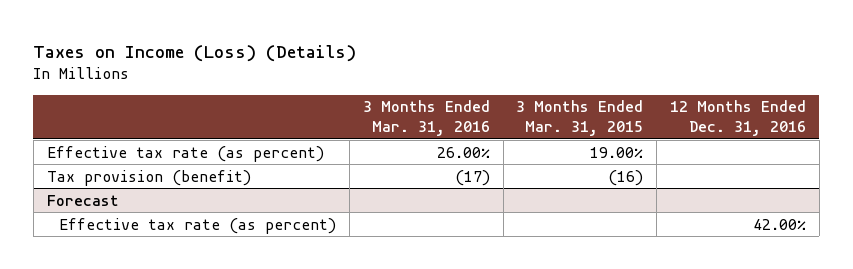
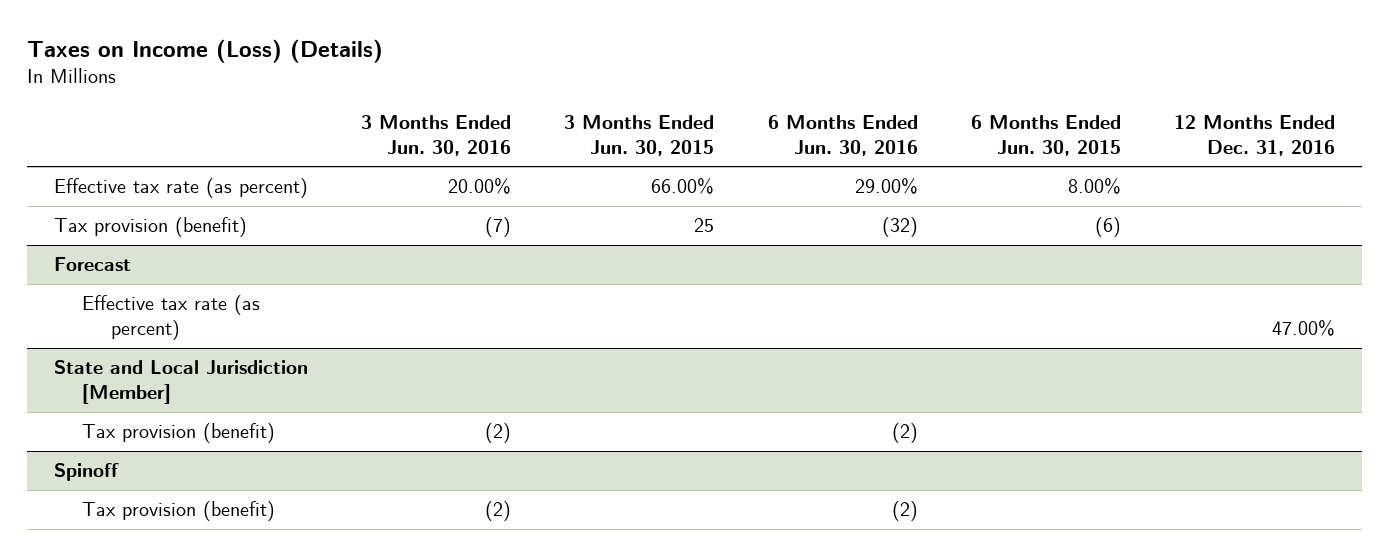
[362,100,490,136] 3 Months Ended Mar. 31, 2016 -> none
[516,100,644,136] 3 Months Ended Mar. 31, 2015 -> none
none -> [360,114,511,156] 3 Months Ended Jun. 30, 2016
none -> [564,114,715,156] 3 Months Ended Jun. 30, 2015
none -> [767,114,918,156] 6 Months Ended Jun. 30, 2016
none -> [971,114,1122,156] 6 Months Ended Jun. 30, 2015
[753,218,807,230] 42.00% -> [1272,320,1336,337] 47.00%
none -> [53,360,308,405] State and Local Jurisdiction [Member]
none -> [82,423,276,444] Tax provision (benefit)
none -> [53,463,119,482] Spinoff
none -> [82,501,276,522] Tax provision (benefit)

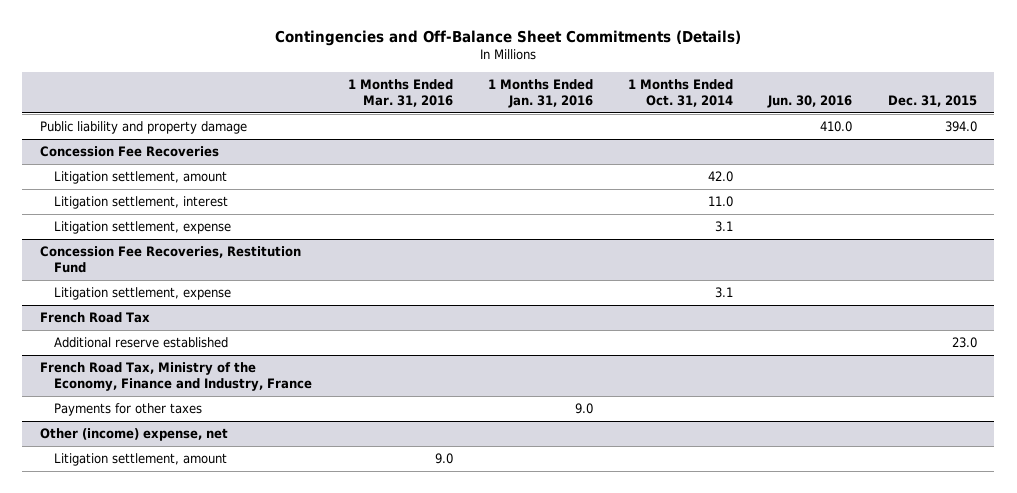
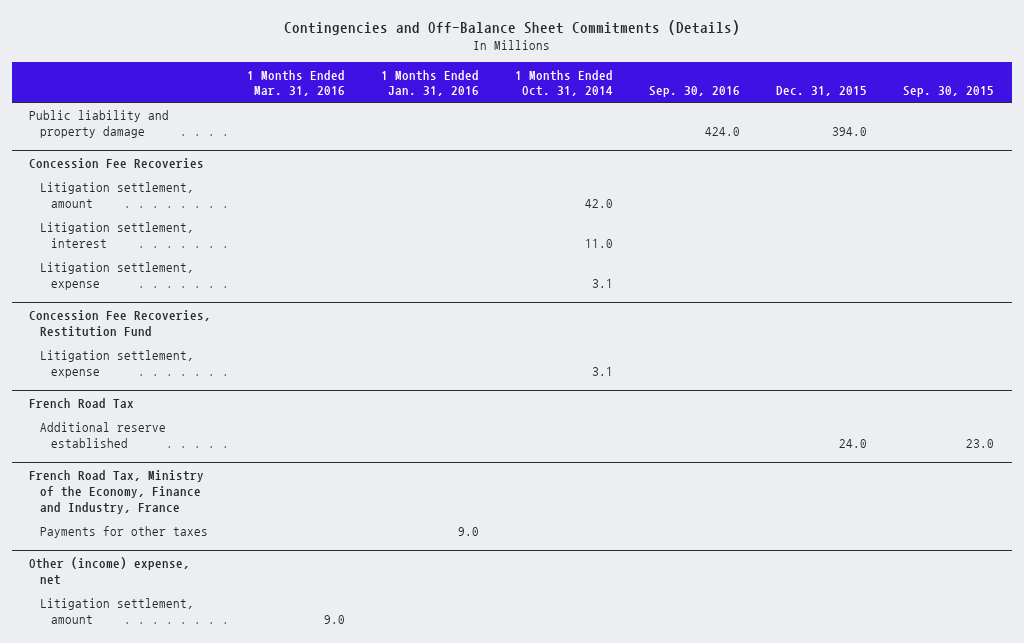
[767,94,853,108] Jun. 30, 2016 -> none
none -> [649,86,741,98] Sep. 30, 2016
none -> [903,86,995,98] Sep. 30, 2015
[951,337,977,349] 23.0 -> [839,438,868,448] 24.0

